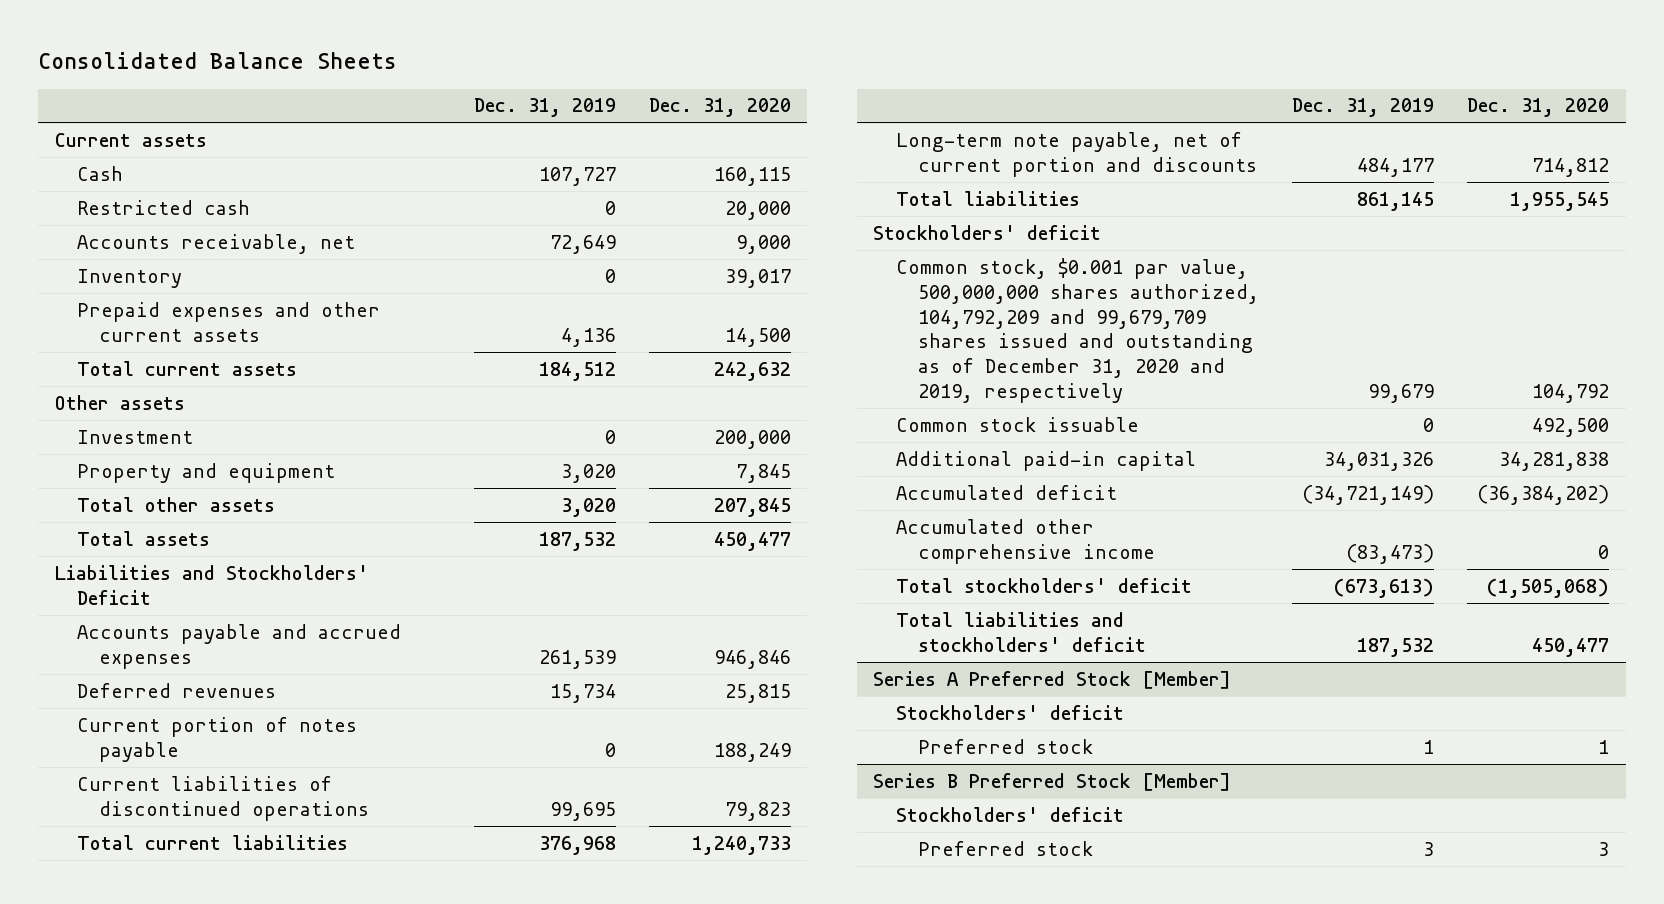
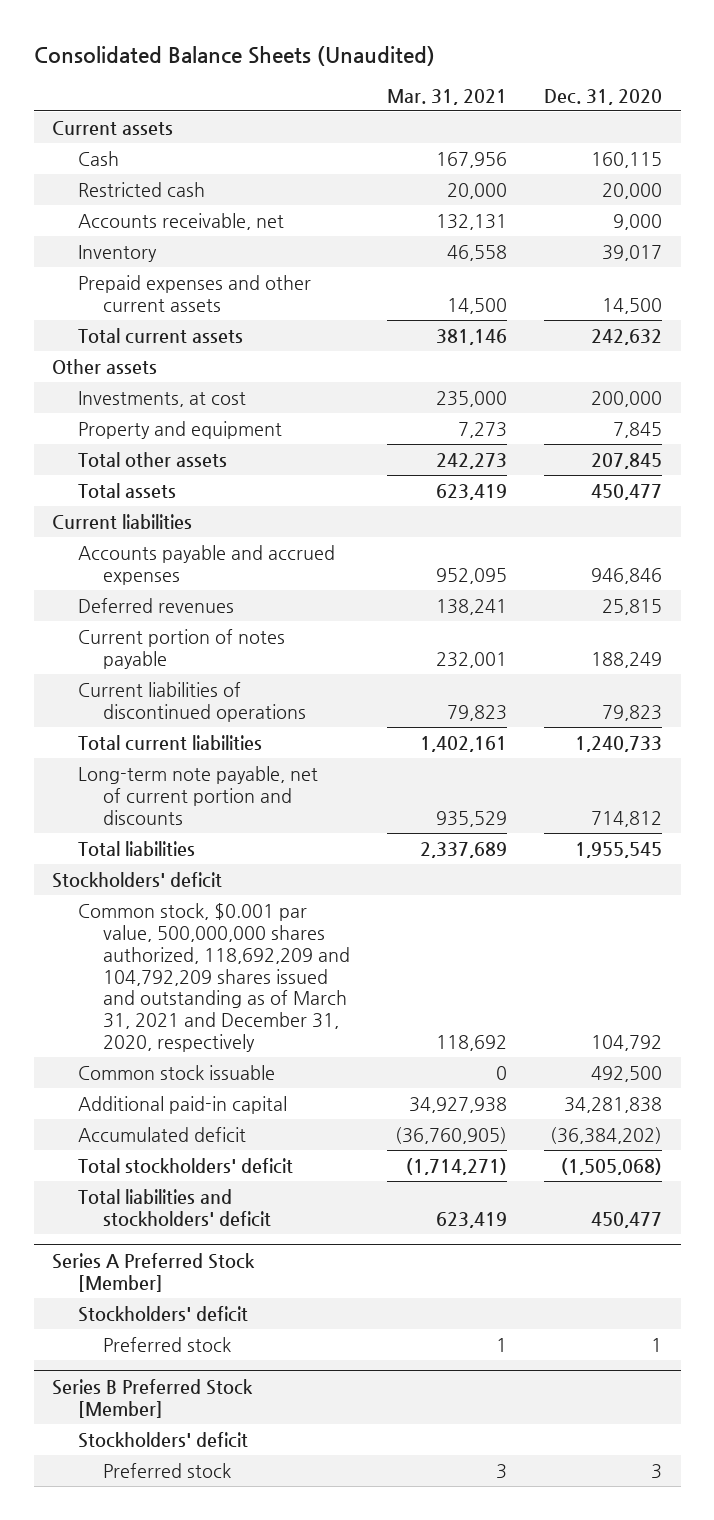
[37,51,397,69] Consolidated Balance Sheets -> [33,45,435,66] Consolidated Balance Sheets (Unaudited)
[473,98,616,118] Dec. 31, 2019 -> none
none -> [386,88,507,105] Mar. 31, 2021
[76,429,193,444] Investment -> [77,390,246,407] Investments, at cost
[54,564,369,605] Liabilities and Stockholders' Deficit -> none
none -> [52,513,193,529] Current liabilities
[895,257,1260,404] Common stock, $0.001 par value, 500,000,000 shares authorized, 104,792,209 and 99,679,709 shares issued and outstanding as of December 31, 2020 and 2019, respectively -> [77,902,350,1053] Common stock, $0.001 par value, 500,000,000 shares authorized, 118,692,209 and 104,792,209 shares issued and outstanding as of March 31, 2021 and December 31, 2020, respectively
[895,518,1156,564] Accumulated other comprehensive income -> none

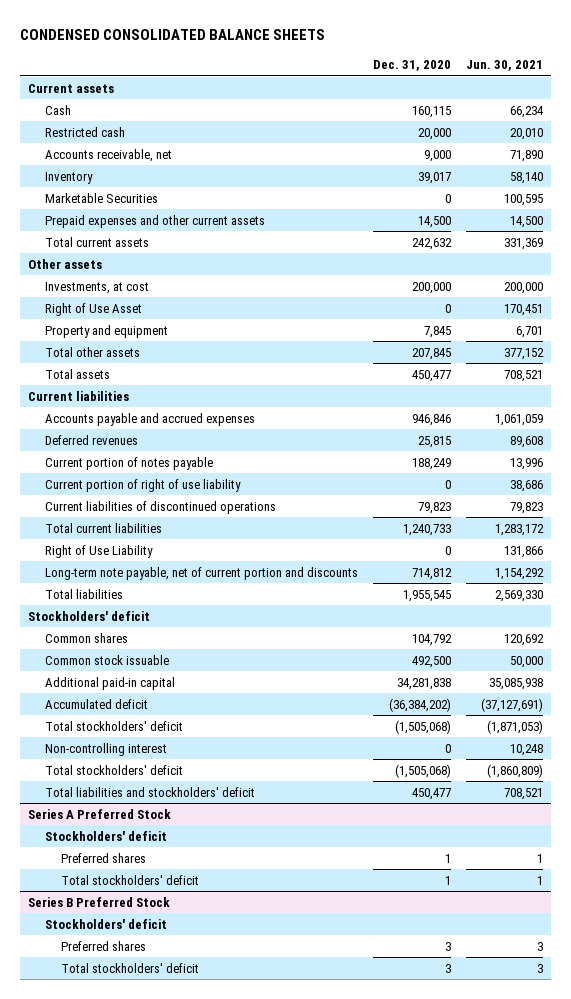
[33,45,435,66] Consolidated Balance Sheets (Unaudited) -> [20,29,326,41] CONDENSED CONSOLIDATED BALANCE SHEETS
[386,88,507,105] Mar. 31, 2021 -> none
none -> [466,60,544,72] Jun. 30, 2021
none -> [44,192,158,203] Marketable Securities
none -> [44,302,142,316] Right of Use Asset
none -> [44,478,241,492] Current portion of right of use liability
none -> [44,544,153,558] Right of Use Liability
[77,902,350,1053] Common stock, $0.001 par value, 500,000,000 shares authorized, 118,692,209 and 104,792,209 shares issued and outstanding as of March 31, 2021 and December 31, 2020, respectively -> [44,632,128,643] Common shares
none -> [44,742,167,756] Non-controlling interest
none -> [44,764,183,775] Total stockholders' deficit
[52,1252,256,1292] Series A Preferred Stock [Member] -> [27,808,171,819] Series A Preferred Stock
[102,1336,231,1352] Preferred stock -> [61,852,147,863] Preferred shares
none -> [61,874,200,885] Total stockholders' deficit
[52,1378,254,1418] Series B Preferred Stock [Member] -> [27,896,170,907] Series B Preferred Stock
[102,1462,231,1478] Preferred stock -> [61,940,147,951] Preferred shares
none -> [61,962,200,973] Total stockholders' deficit

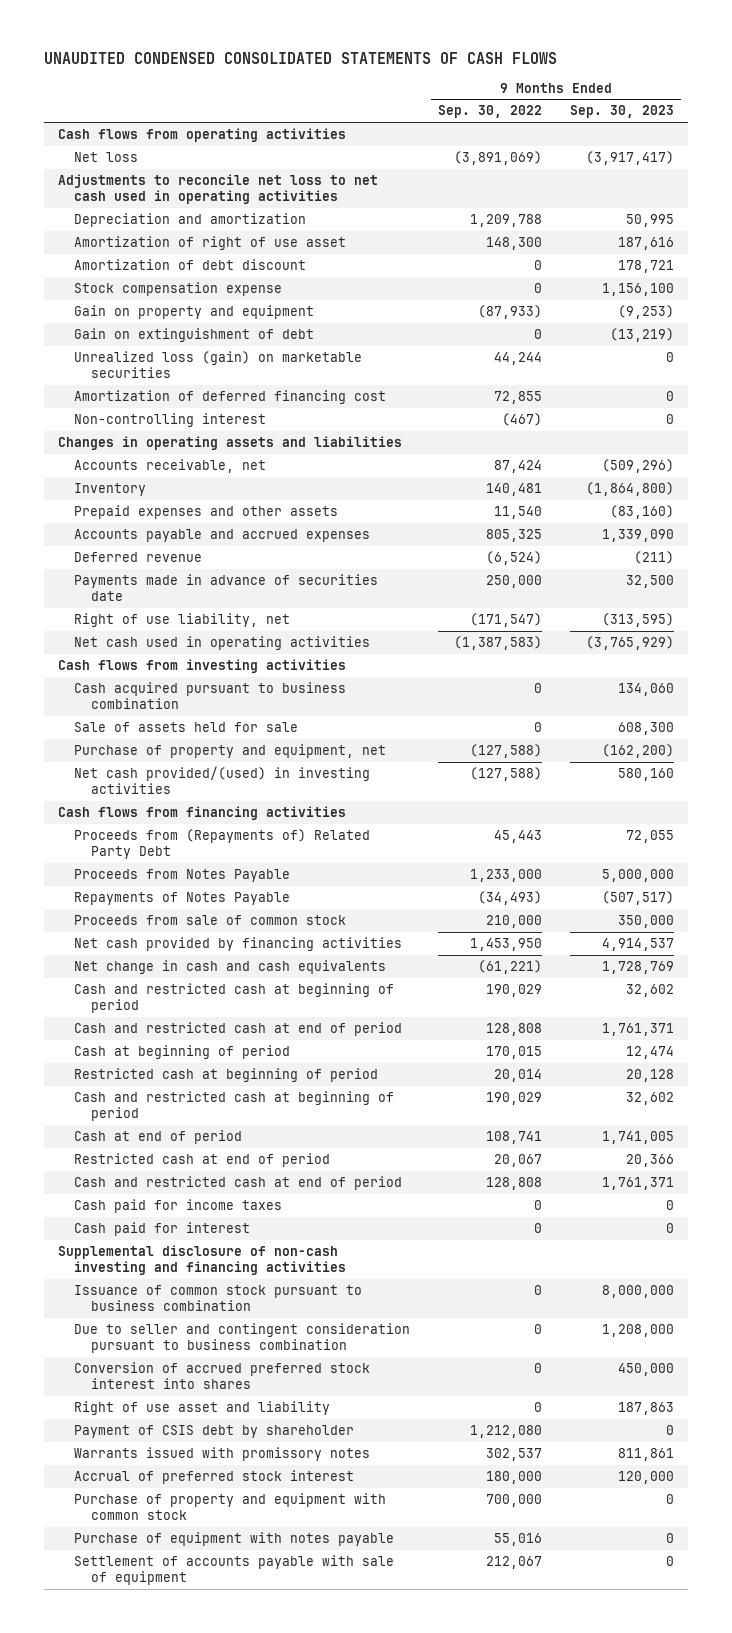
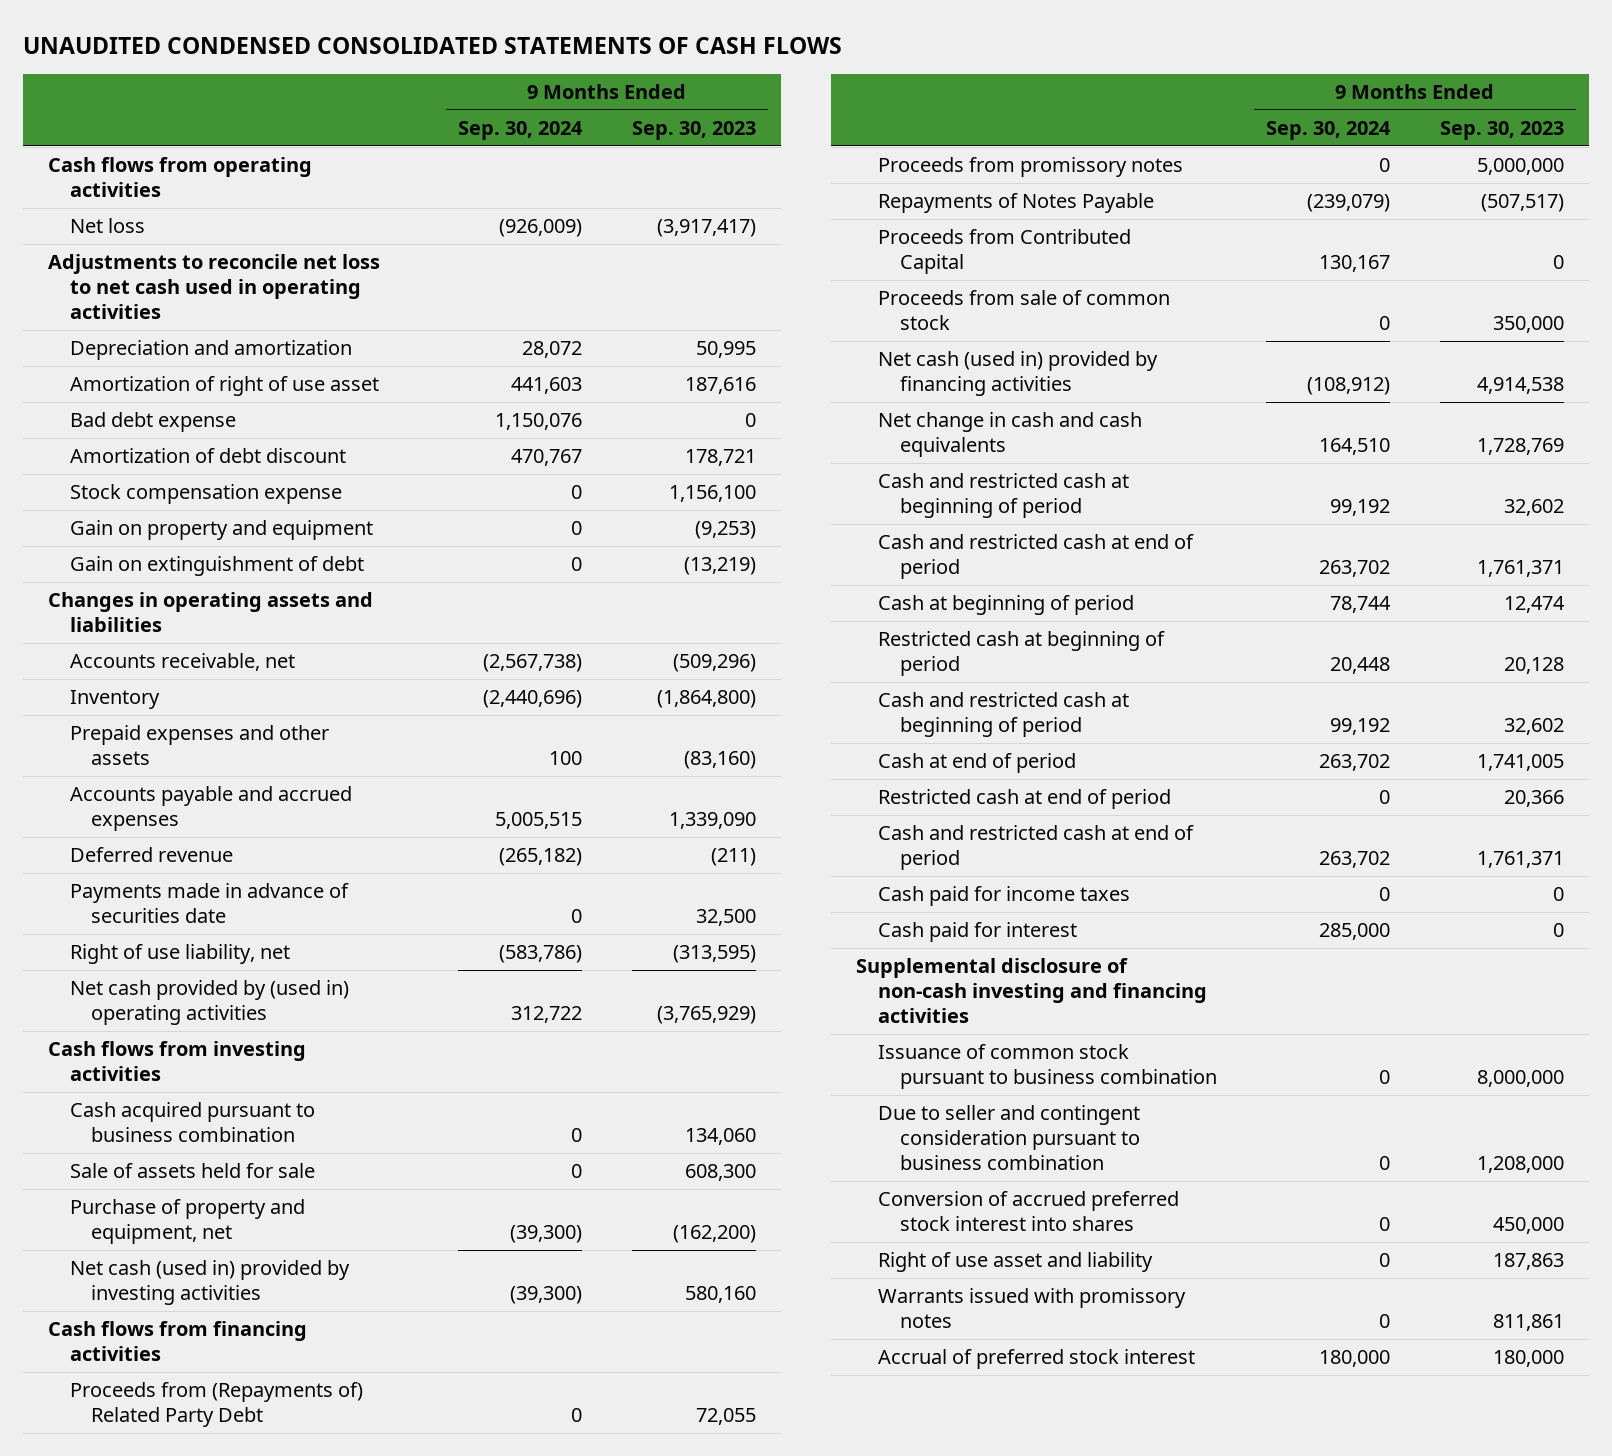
[438,105,543,119] Sep. 30, 2022 -> none
none -> [458,121,584,141] Sep. 30, 2024
none -> [69,412,236,433] Bad debt expense
[74,351,363,378] Unrealized loss (gain) on marketable securities -> none
[74,390,387,405] Amortization of deferred financing cost -> none
[74,413,267,428] Non-controlling interest -> none
[74,636,371,651] Net cash used in operating activities -> [69,980,349,1026] Net cash provided by (used in) operating activities
[74,766,371,794] Net cash provided/(used) in investing activities -> [69,1260,350,1306] Net cash (used in) provided by investing activities
[74,869,291,883] Proceeds from Notes Payable -> [877,157,1183,178] Proceeds from promissory notes
none -> [877,229,1131,275] Proceeds from Contributed Capital
[74,937,403,952] Net cash provided by financing activities -> [877,351,1158,397] Net cash (used in) provided by financing activities
[602,938,675,952] 4,914,537 -> [1477,377,1565,395] 4,914,538
[74,1425,355,1439] Payment of CSIS debt by shareholder -> none
[74,1493,387,1520] Purchase of property and equipment with common stock -> none
[74,1532,395,1547] Purchase of equipment with notes payable -> none
[74,1555,395,1585] Settlement of accounts payable with sale of equipment -> none
[618,1471,675,1485] 120,000 -> [1493,1350,1565,1368] 180,000

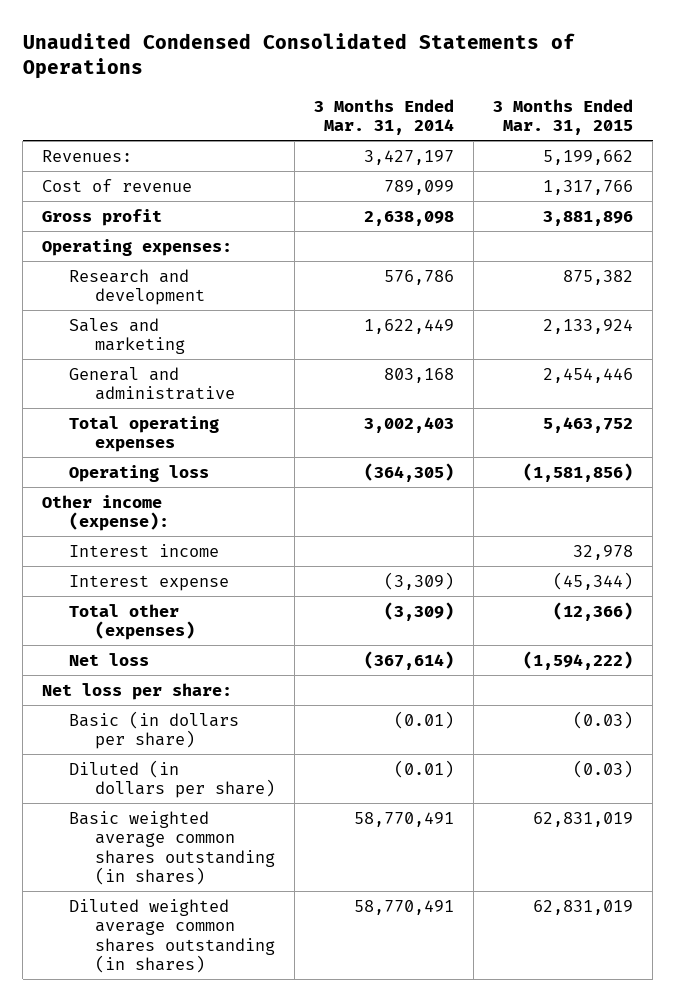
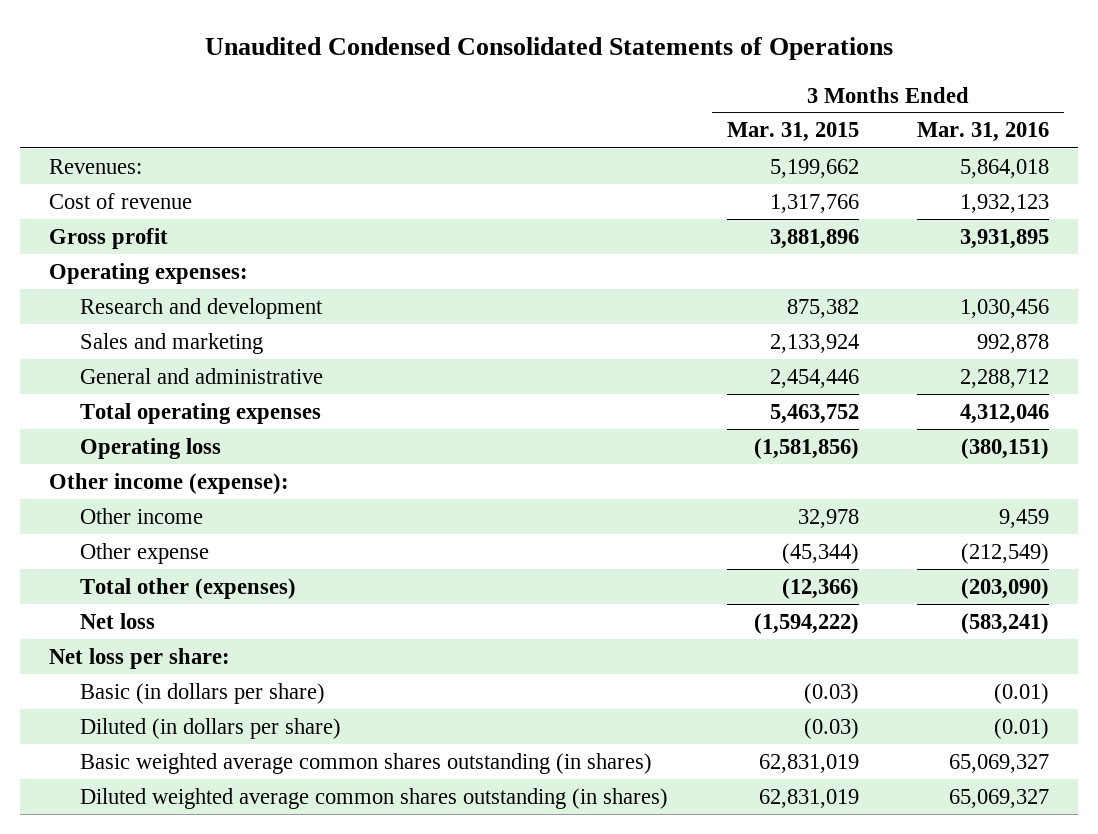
[314,98,455,136] 3 Months Ended Mar. 31, 2014 -> none
none -> [917,122,1050,143] Mar. 31, 2016
[68,543,219,557] Interest income -> [79,507,203,524] Other income
[68,574,229,591] Interest expense -> [79,542,209,564] Other expense

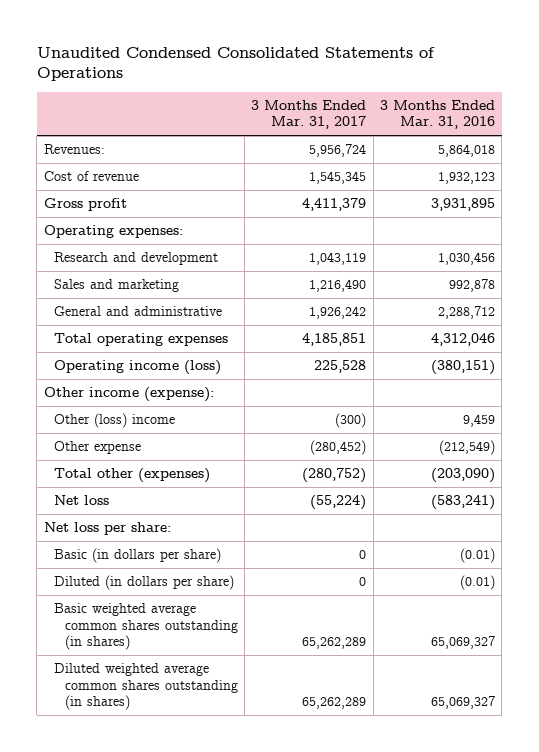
[726,122,859,143] Mar. 31, 2015 -> none
none -> [251,99,367,130] 3 Months Ended Mar. 31, 2017
[79,437,221,459] Operating loss -> [54,360,222,376] Operating income (loss)
[79,507,203,524] Other income -> [54,413,176,429] Other (loss) income

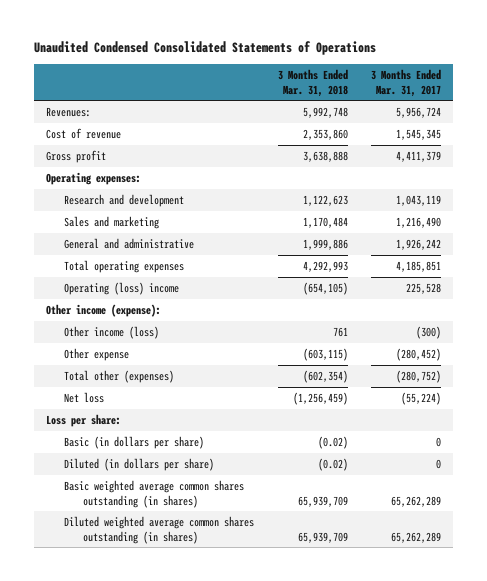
[379,99,495,130] 3 Months Ended Mar. 31, 2016 -> none
none -> [277,68,348,97] 3 Months Ended Mar. 31, 2018
[54,360,222,376] Operating income (loss) -> [64,281,180,295] Operating (loss) income
[54,413,176,429] Other (loss) income -> [64,325,160,339] Other income (loss)
[43,522,171,536] Net loss per share: -> [45,413,121,427] Loss per share:

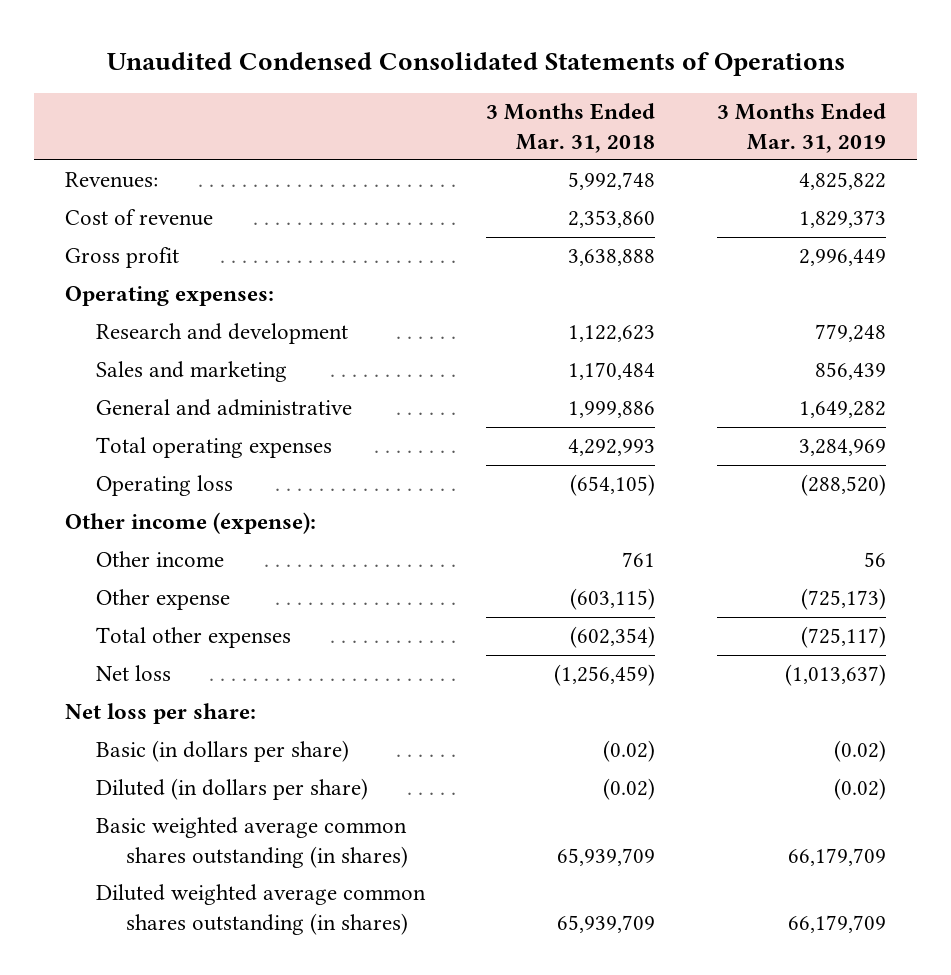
[371,68,442,97] 3 Months Ended Mar. 31, 2017 -> none
none -> [716,103,886,153] 3 Months Ended Mar. 31, 2019
[64,281,180,295] Operating (loss) income -> [95,475,233,497] Operating loss
[64,325,160,339] Other income (loss) -> [95,551,224,568] Other income
[64,369,175,383] Total other (expenses) -> [95,627,291,649] Total other expenses
[45,413,121,427] Loss per share: -> [65,703,257,725] Net loss per share:

